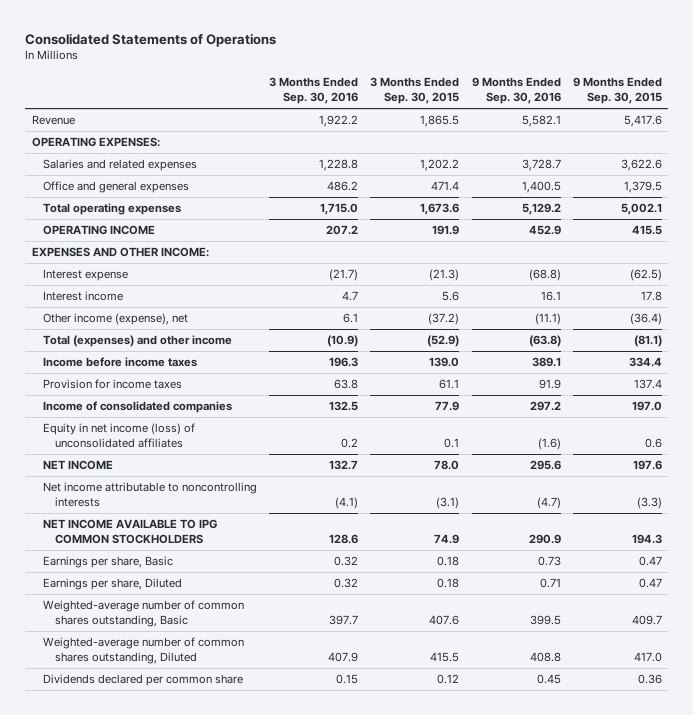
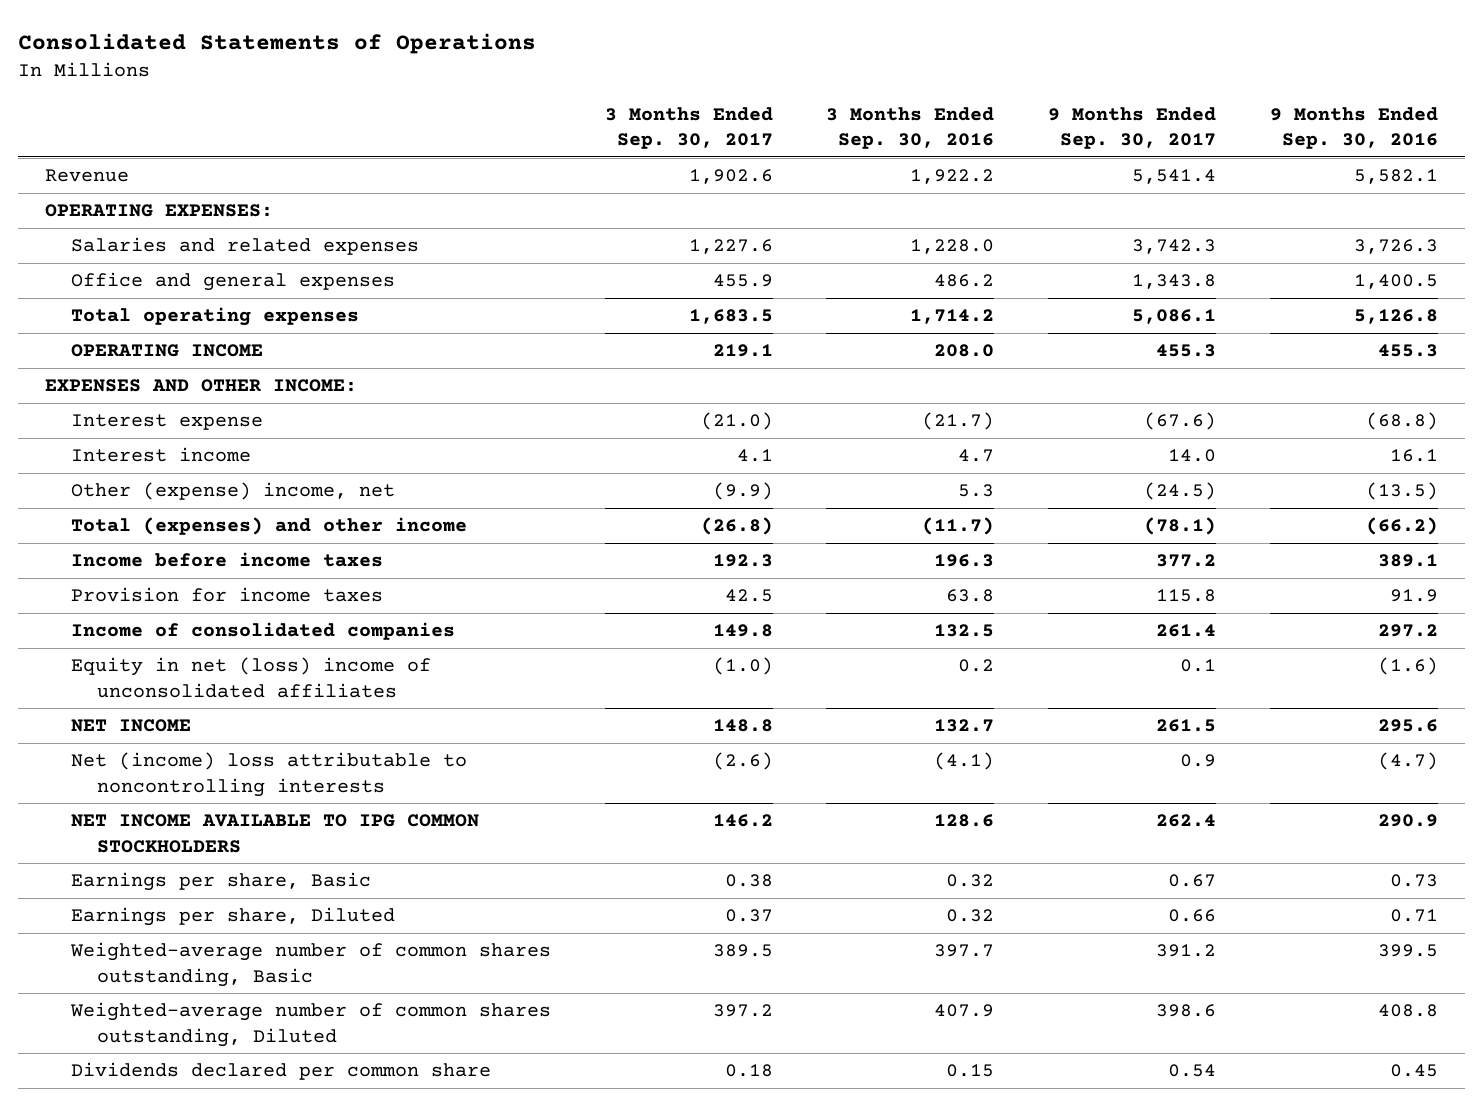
[370,77,460,105] 3 Months Ended Sep. 30, 2015 -> none
[572,77,662,105] 9 Months Ended Sep. 30, 2015 -> none
none -> [604,106,773,150] 3 Months Ended Sep. 30, 2017
none -> [1048,106,1217,150] 9 Months Ended Sep. 30, 2017
[319,159,359,172] 1,228.8 -> [910,239,995,255] 1,228.0
[521,159,561,172] 3,728.7 -> [1353,239,1438,255] 3,726.3
[320,203,359,216] 1,715.0 -> [910,309,995,325] 1,714.2
[521,203,561,216] 5,129.2 -> [1353,309,1438,325] 5,126.8
[326,225,359,236] 207.2 -> [934,344,995,358] 208.0
[528,225,561,236] 452.9 -> [1377,344,1438,358] 455.3
[43,313,189,326] Other income (expense), net -> [70,482,395,501] Other (expense) income, net
[343,313,359,324] 6.1 -> [958,484,995,498] 5.3
[534,313,561,326] (11.1) -> [1365,482,1438,501] (13.5)
[327,335,359,348] (10.9) -> [922,517,995,536] (11.7)
[528,335,561,348] (63.8) -> [1365,517,1438,536] (66.2)
[43,423,196,449] Equity in net income (loss) of unconsolidated affiliates -> [70,657,431,698] Equity in net (loss) income of unconsolidated affiliates
[43,482,258,508] Net income attributable to noncontrolling interests -> [70,752,467,797] Net (income) loss attributable to noncontrolling interests

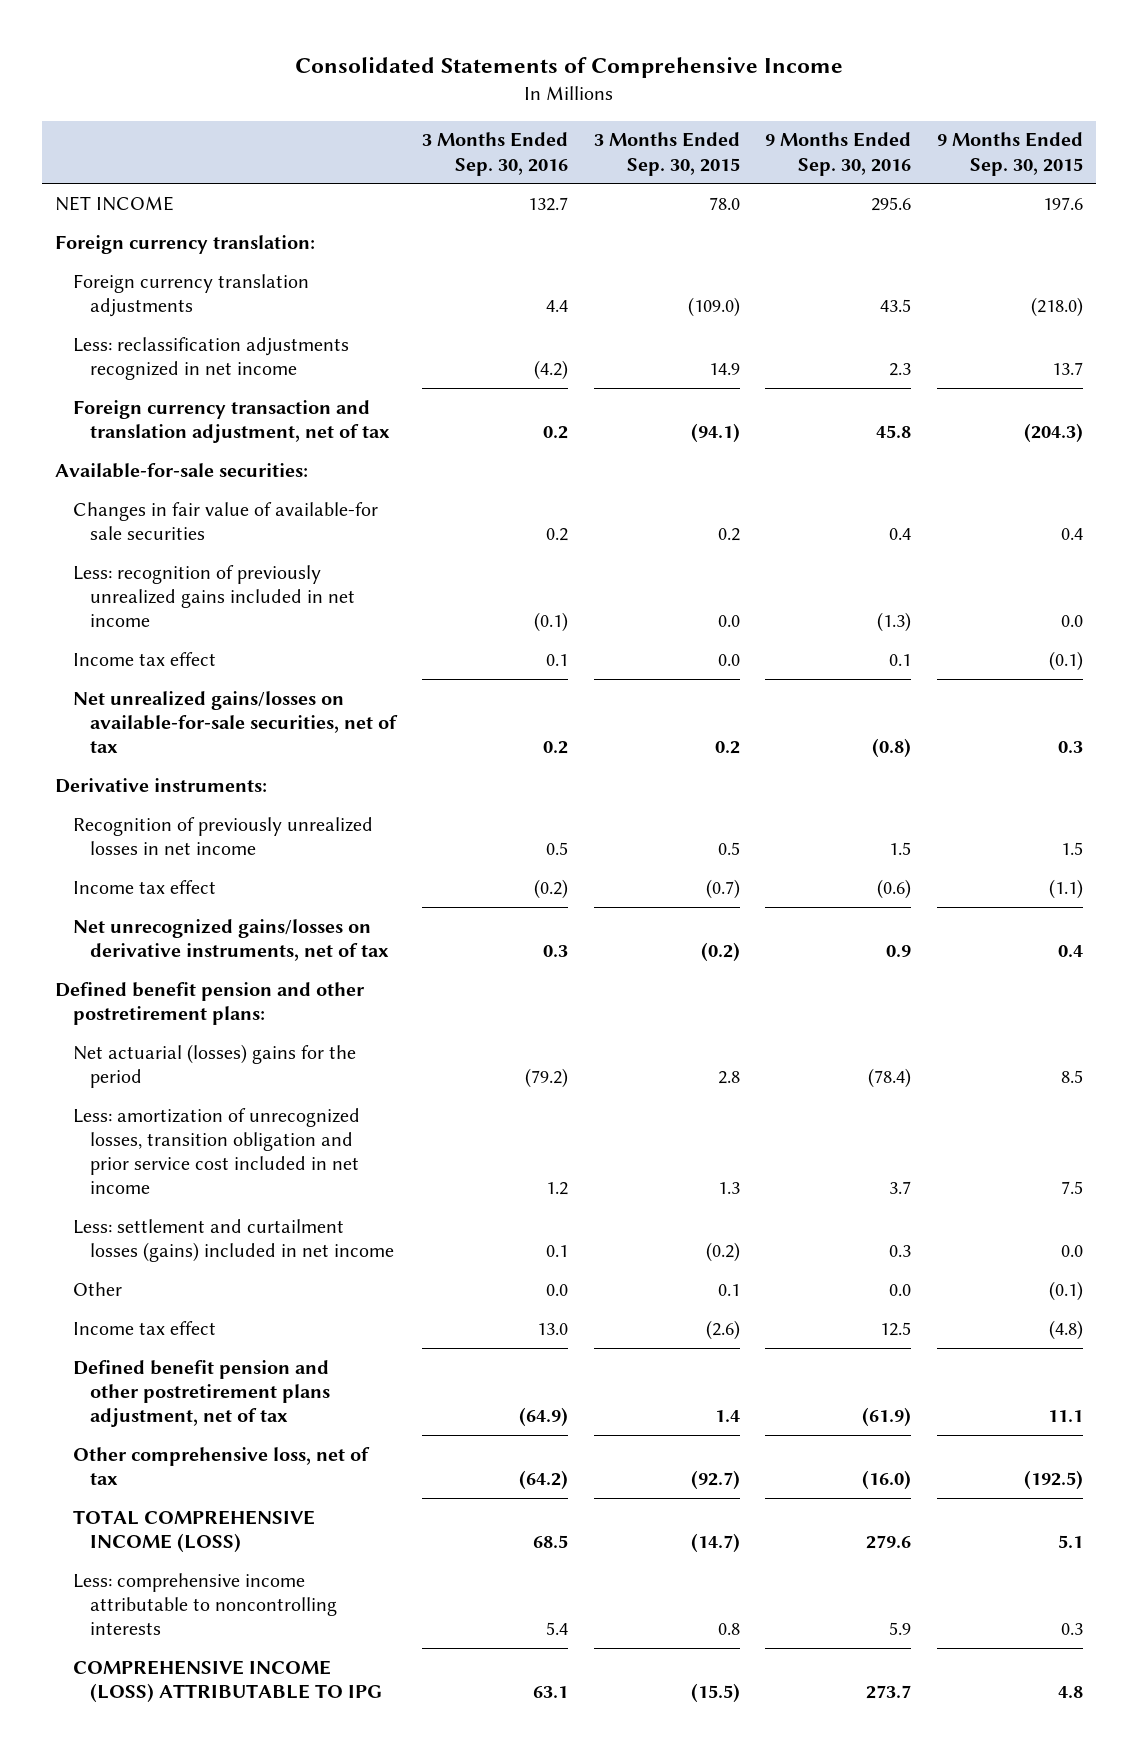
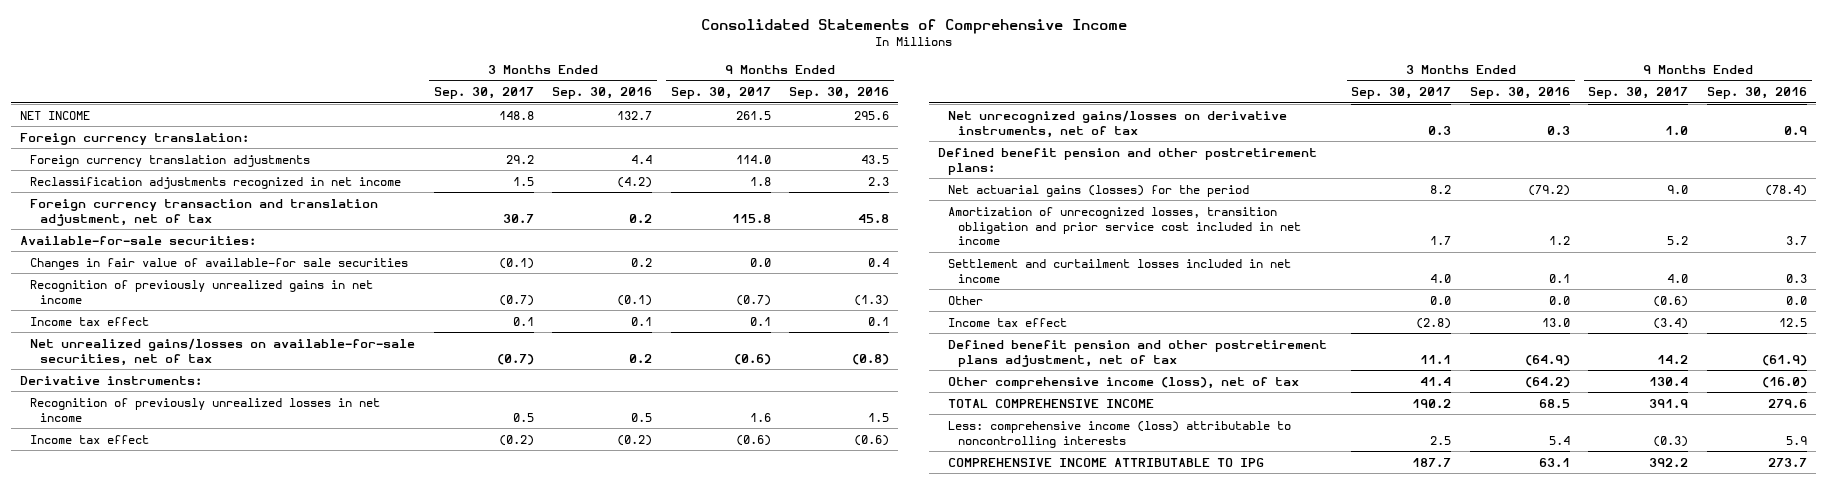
[593,132,740,176] 3 Months Ended Sep. 30, 2015 -> none
[937,132,1084,176] 9 Months Ended Sep. 30, 2015 -> none
none -> [433,87,534,100] Sep. 30, 2017
none -> [670,87,771,100] Sep. 30, 2017
[72,336,349,380] Less: reclassification adjustments recognized in net income -> [30,176,402,189] Reclassification adjustments recognized in net income
[72,564,356,627] Less: recognition of previously unrealized gains included in net income -> [30,279,374,304] Recognition of previously unrealized gains in net income
[72,1043,356,1088] Net actuarial (losses) gains for the period -> [947,184,1249,197] Net actuarial gains (losses) for the period
[72,1107,360,1195] Less: amortization of unrecognized losses, transition obligation and prior service cost included in net income -> [947,206,1301,246] Amortization of unrecognized losses, transition obligation and prior service cost included in net income
[72,1218,395,1262] Less: settlement and curtailment losses (gains) included in net income -> [947,258,1291,283] Settlement and curtailment losses included in net income
[72,1446,370,1485] Other comprehensive loss, net of tax -> [947,376,1299,389] Other comprehensive income (loss), net of tax
[72,1509,315,1553] TOTAL COMPREHENSIVE INCOME (LOSS) -> [947,398,1154,408] TOTAL COMPREHENSIVE INCOME
[72,1572,338,1635] Less: comprehensive income attributable to noncontrolling interests -> [947,420,1291,448] Less: comprehensive income (loss) attributable to noncontrolling interests
[72,1659,383,1703] COMPREHENSIVE INCOME (LOSS) ATTRIBUTABLE TO IPG -> [947,457,1264,467] COMPREHENSIVE INCOME ATTRIBUTABLE TO IPG

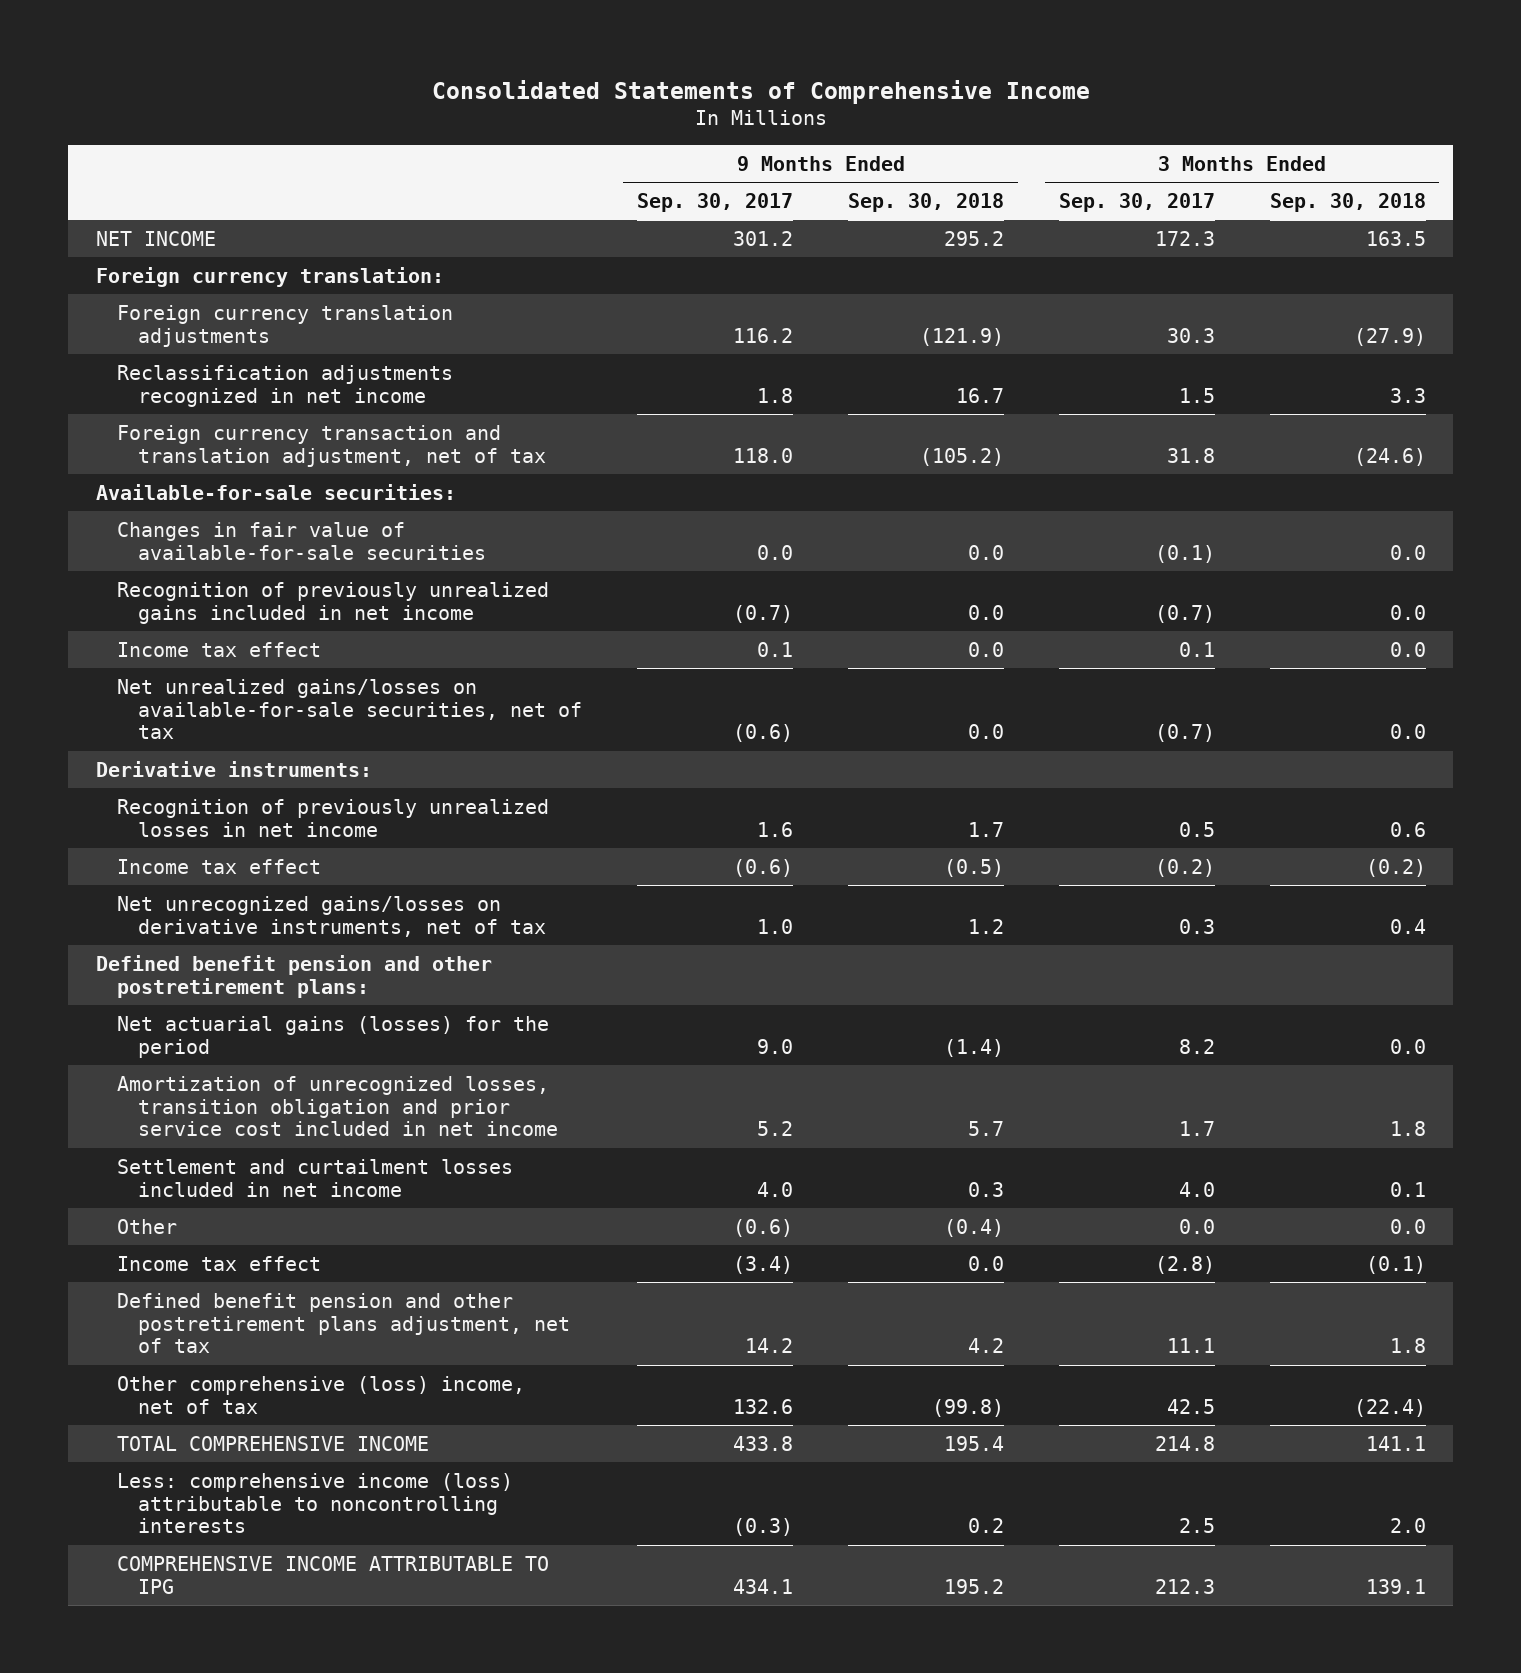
[552,87,653,100] Sep. 30, 2016 -> none
[789,87,890,100] Sep. 30, 2016 -> none
none -> [848,192,1005,212] Sep. 30, 2018
none -> [1269,192,1426,212] Sep. 30, 2018
[498,110,534,120] 148.8 -> [1154,230,1215,246] 172.3
[735,110,771,120] 261.5 -> [733,230,794,246] 301.2
[505,154,534,164] 29.2 -> [1166,327,1215,343] 30.3
[735,154,771,164] 114.0 -> [733,327,794,343] 116.2
[502,213,534,223] 30.7 -> [1166,447,1215,463] 31.8
[731,213,771,223] 115.8 -> [733,447,794,463] 118.0
[30,257,409,270] Changes in fair value of available-for sale securities -> [116,521,487,560] Changes in fair value of available-for-sale securities
[30,279,374,304] Recognition of previously unrealized gains in net income -> [116,581,549,624] Recognition of previously unrealized gains included in net income
[947,376,1299,389] Other comprehensive income (loss), net of tax -> [116,1375,525,1414] Other comprehensive (loss) income, net of tax
[1420,376,1452,386] 41.4 -> [1166,1398,1215,1414] 42.5
[1649,376,1689,386] 130.4 -> [733,1398,794,1414] 132.6
[1412,398,1452,408] 190.2 -> [1154,1435,1215,1451] 214.8
[1649,398,1689,408] 391.9 -> [733,1435,794,1451] 433.8
[1412,457,1452,467] 187.7 -> [1154,1578,1215,1594] 212.3
[1649,457,1689,467] 392.2 -> [733,1578,794,1594] 434.1

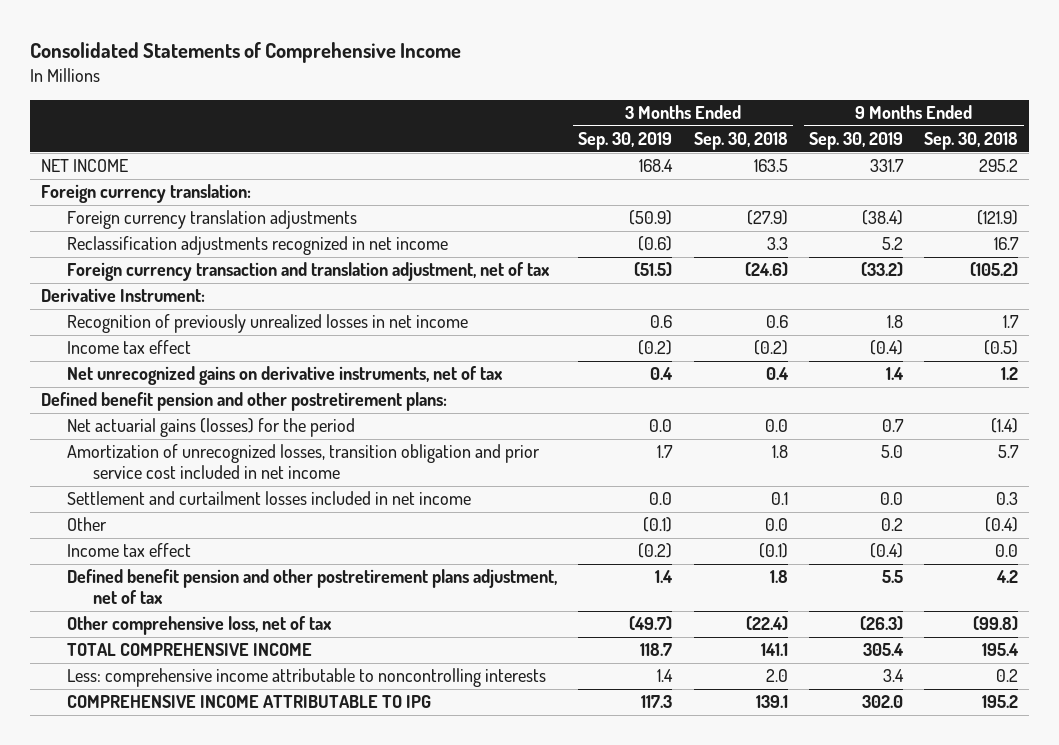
[637,192,794,212] Sep. 30, 2017 -> none
[1058,192,1215,212] Sep. 30, 2017 -> none
none -> [578,132,673,151] Sep. 30, 2019
none -> [809,132,904,151] Sep. 30, 2019
[95,483,456,500] Available-for-sale securities: -> none
[116,521,487,560] Changes in fair value of available-for-sale securities -> none
[116,581,549,624] Recognition of previously unrealized gains included in net income -> none
[116,641,321,657] Income tax effect -> none
[116,678,583,740] Net unrealized gains/losses on available-for-sale securities, net of tax -> none
[95,760,372,777] Derivative instruments: -> [41,288,206,303] Derivative Instrument:
[116,895,547,937] Net unrecognized gains/losses on derivative instruments, net of tax -> [66,366,503,386] Net unrecognized gains on derivative instruments, net of tax
[116,1375,525,1414] Other comprehensive (loss) income, net of tax -> [66,616,332,636] Other comprehensive loss, net of tax
[116,1472,513,1534] Less: comprehensive income (loss) attributable to noncontrolling interests -> [66,668,546,688] Less: comprehensive income attributable to noncontrolling interests

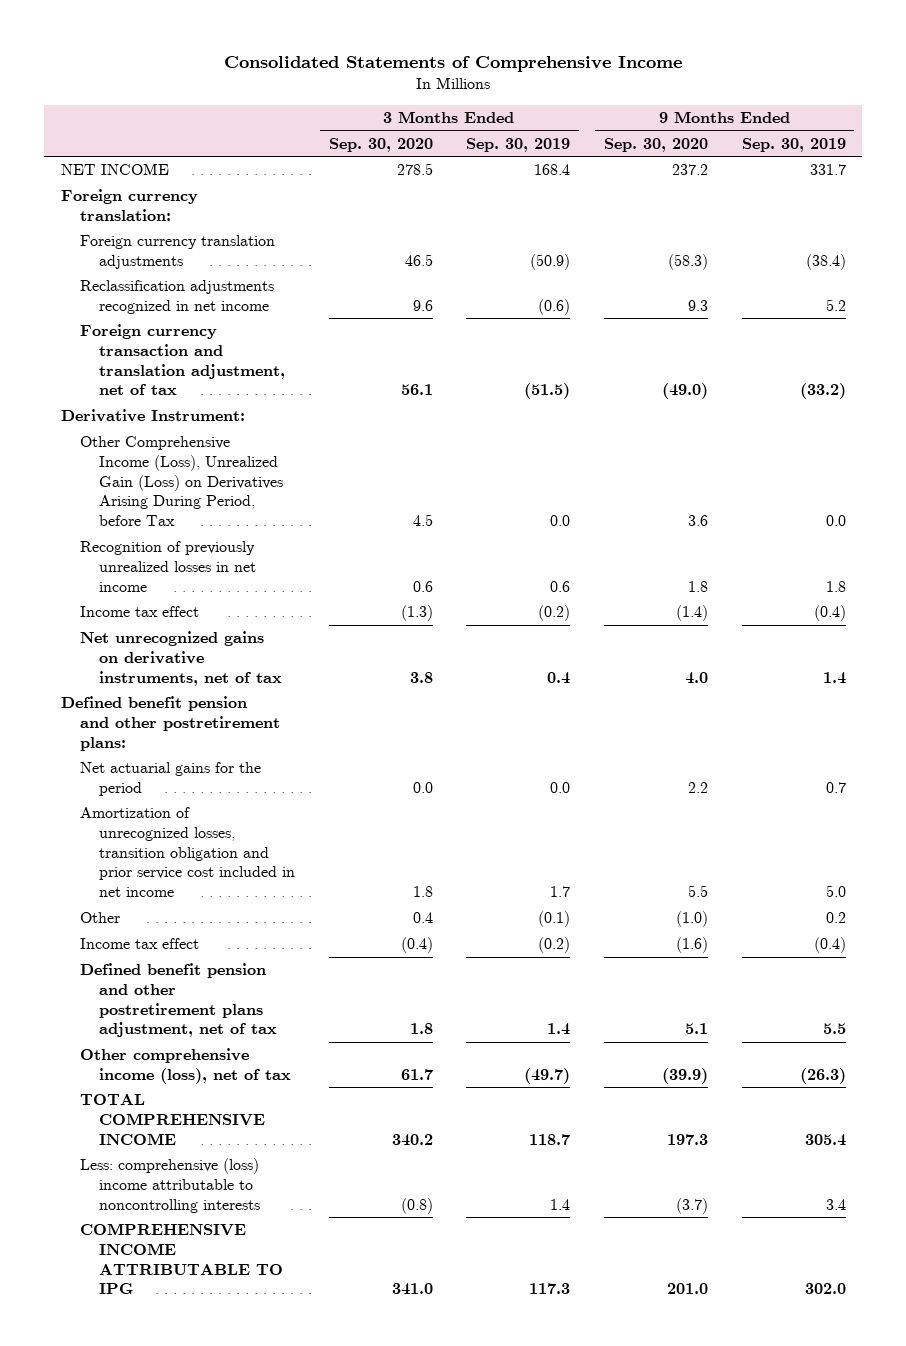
[693,132,788,151] Sep. 30, 2018 -> none
[924,132,1019,151] Sep. 30, 2018 -> none
none -> [328,137,433,152] Sep. 30, 2020
none -> [603,137,708,152] Sep. 30, 2020
none -> [79,436,283,527] Other Comprehensive Income (Loss), Unrealized Gain (Loss) on Derivatives Arising During Period, before Tax
[66,418,355,438] Net actuarial gains (losses) for the period -> [79,762,261,796] Net actuarial gains for the period
[66,491,471,506] Settlement and curtailment losses included in net income -> none
[66,616,332,636] Other comprehensive loss, net of tax -> [79,1048,291,1084] Other comprehensive income (loss), net of tax
[66,668,546,688] Less: comprehensive income attributable to noncontrolling interests -> [79,1158,260,1213] Less: comprehensive (loss) income attributable to noncontrolling interests

